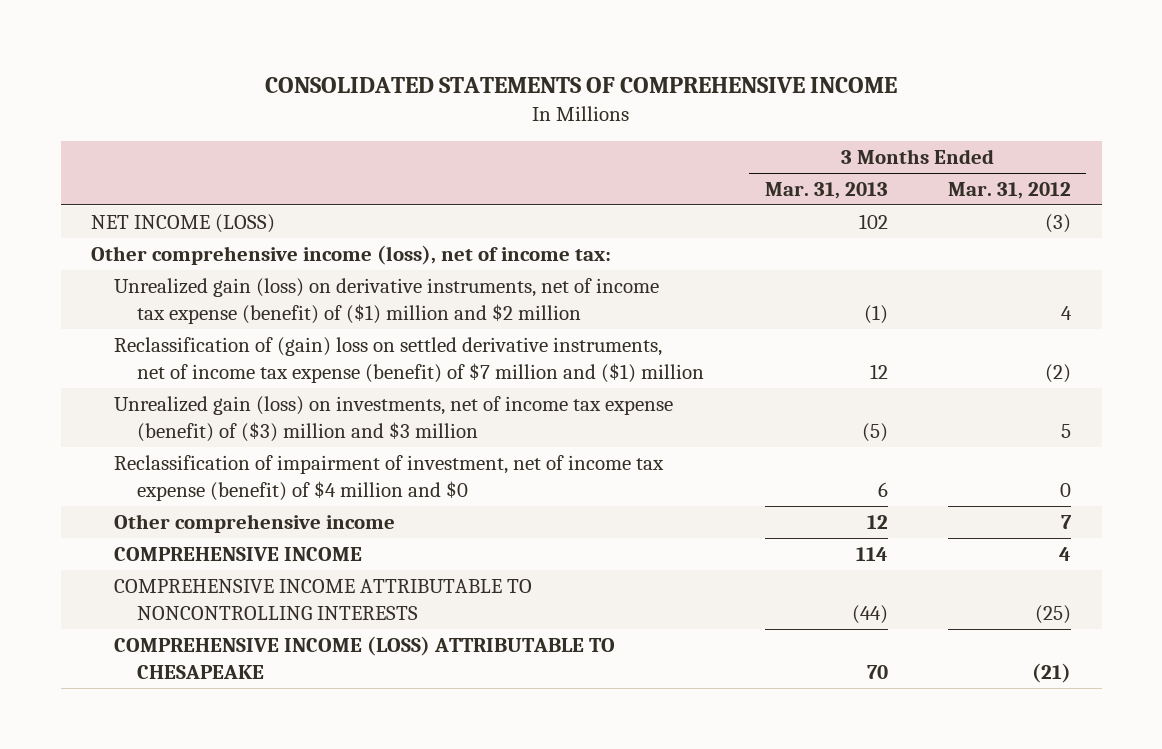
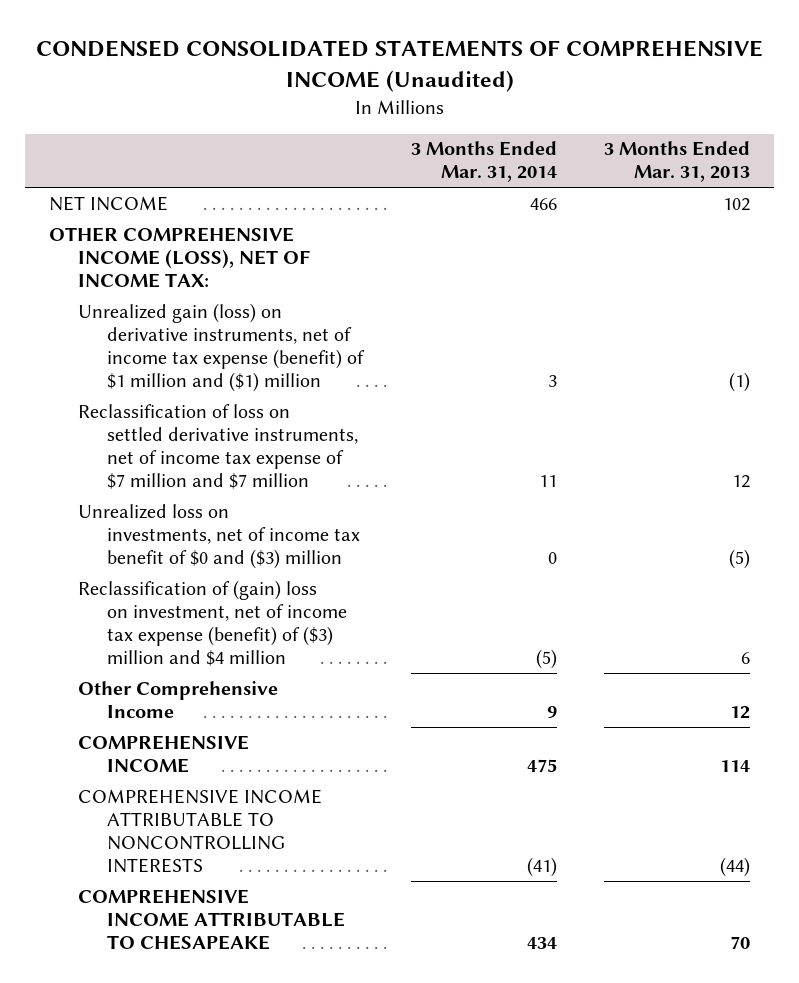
[265,76,898,93] CONSOLIDATED STATEMENTS OF COMPREHENSIVE INCOME -> [35,39,763,92] CONDENSED CONSOLIDATED STATEMENTS OF COMPREHENSIVE INCOME (Unaudited)
[948,181,1072,199] Mar. 31, 2012 -> none
none -> [410,141,557,183] 3 Months Ended Mar. 31, 2014
[91,213,276,233] NET INCOME (LOSS) -> [48,195,168,211] NET INCOME
[91,244,612,265] Other comprehensive income (loss), net of income tax: -> [48,226,311,288] OTHER COMPREHENSIVE INCOME (LOSS), NET OF INCOME TAX:
[113,277,659,324] Unrealized gain (loss) on derivative instruments, net of income tax expense (benefit) of ($1) million and $2 million -> [78,302,366,392] Unrealized gain (loss) on derivative instruments, net of income tax expense (benefit) of $1 million and ($1) million
[113,336,704,383] Reclassification of (gain) loss on settled derivative instruments, net of income tax expense (benefit) of $7 million and ($1) million -> [78,403,359,489] Reclassification of loss on settled derivative instruments, net of income tax expense of $7 million and $7 million
[113,395,673,442] Unrealized gain (loss) on investments, net of income tax expense (benefit) of ($3) million and $3 million -> [78,503,361,569] Unrealized loss on investments, net of income tax benefit of $0 and ($3) million
[113,454,664,501] Reclassification of impairment of investment, net of income tax expense (benefit) of $4 million and $0 -> [78,579,348,666] Reclassification of (gain) loss on investment, net of income tax expense (benefit) of ($3) million and $4 million
[113,513,395,533] Other comprehensive income -> [78,680,279,718] Other Comprehensive Income
[113,635,615,679] COMPREHENSIVE INCOME (LOSS) ATTRIBUTABLE TO CHESAPEAKE -> [78,888,346,950] COMPREHENSIVE INCOME ATTRIBUTABLE TO CHESAPEAKE

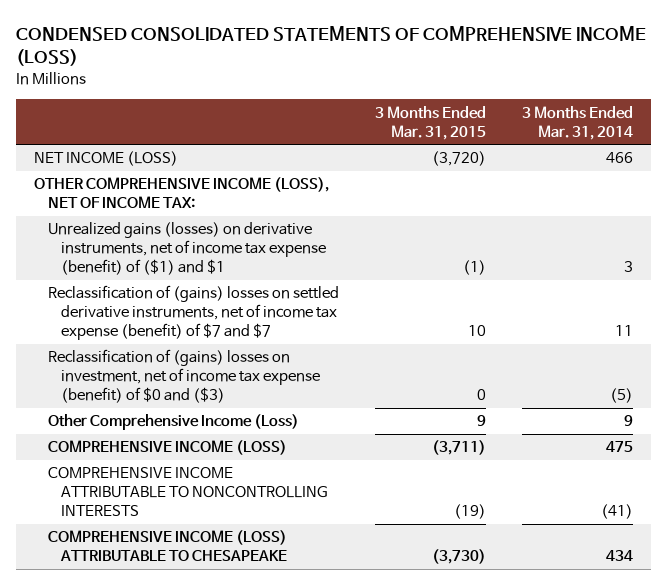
[35,39,763,92] CONDENSED CONSOLIDATED STATEMENTS OF COMPREHENSIVE INCOME (Unaudited) -> [16,25,647,67] CONDENSED CONSOLIDATED STATEMENTS OF COMPREHENSIVE INCOME (LOSS)
[604,141,751,183] 3 Months Ended Mar. 31, 2013 -> none
none -> [374,105,486,140] 3 Months Ended Mar. 31, 2015
[48,195,168,211] NET INCOME -> [34,151,179,167] NET INCOME (LOSS)
[78,503,361,569] Unrealized loss on investments, net of income tax benefit of $0 and ($3) million -> none
[78,302,366,392] Unrealized gain (loss) on derivative instruments, net of income tax expense (benefit) of $1 million and ($1) million -> [47,222,327,276] Unrealized gains (losses) on derivative instruments, net of income tax expense (benefit) of ($1) and $1
[78,403,359,489] Reclassification of loss on settled derivative instruments, net of income tax expense of $7 million and $7 million -> [47,285,339,341] Reclassification of (gains) losses on settled derivative instruments, net of income tax expense (benefit) of $7 and $7
[78,579,348,666] Reclassification of (gain) loss on investment, net of income tax expense (benefit) of ($3) million and $4 million -> [47,349,321,404] Reclassification of (gains) losses on investment, net of income tax expense (benefit) of $0 and ($3)
[78,680,279,718] Other Comprehensive Income -> [47,414,299,431] Other Comprehensive Income (Loss)
[78,734,250,773] COMPREHENSIVE INCOME -> [47,440,287,456] COMPREHENSIVE INCOME (LOSS)
[78,888,346,950] COMPREHENSIVE INCOME ATTRIBUTABLE TO CHESAPEAKE -> [47,530,288,562] COMPREHENSIVE INCOME (LOSS) ATTRIBUTABLE TO CHESAPEAKE

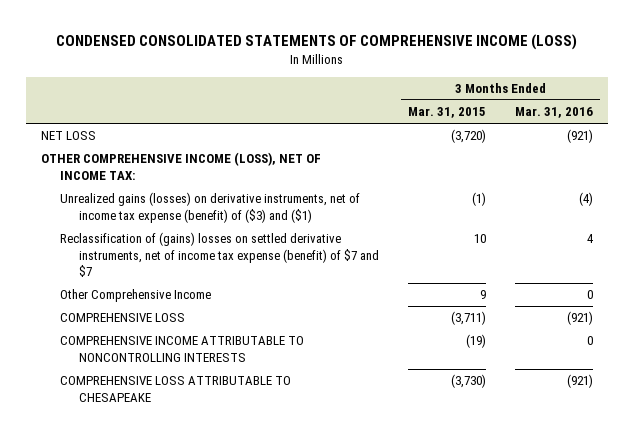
[521,105,633,140] 3 Months Ended Mar. 31, 2014 -> none
none -> [515,107,594,119] Mar. 31, 2016
[34,151,179,167] NET INCOME (LOSS) -> [40,131,96,141] NET LOSS
[47,222,327,276] Unrealized gains (losses) on derivative instruments, net of income tax expense (benefit) of ($1) and $1 -> [59,192,360,223] Unrealized gains (losses) on derivative instruments, net of income tax expense (benefit) of ($3) and ($1)
[47,349,321,404] Reclassification of (gains) losses on investment, net of income tax expense (benefit) of $0 and ($3) -> none
[47,414,299,431] Other Comprehensive Income (Loss) -> [59,289,211,303] Other Comprehensive Income
[47,440,287,456] COMPREHENSIVE INCOME (LOSS) -> [59,313,185,323] COMPREHENSIVE LOSS
[47,530,288,562] COMPREHENSIVE INCOME (LOSS) ATTRIBUTABLE TO CHESAPEAKE -> [59,376,291,402] COMPREHENSIVE LOSS ATTRIBUTABLE TO CHESAPEAKE

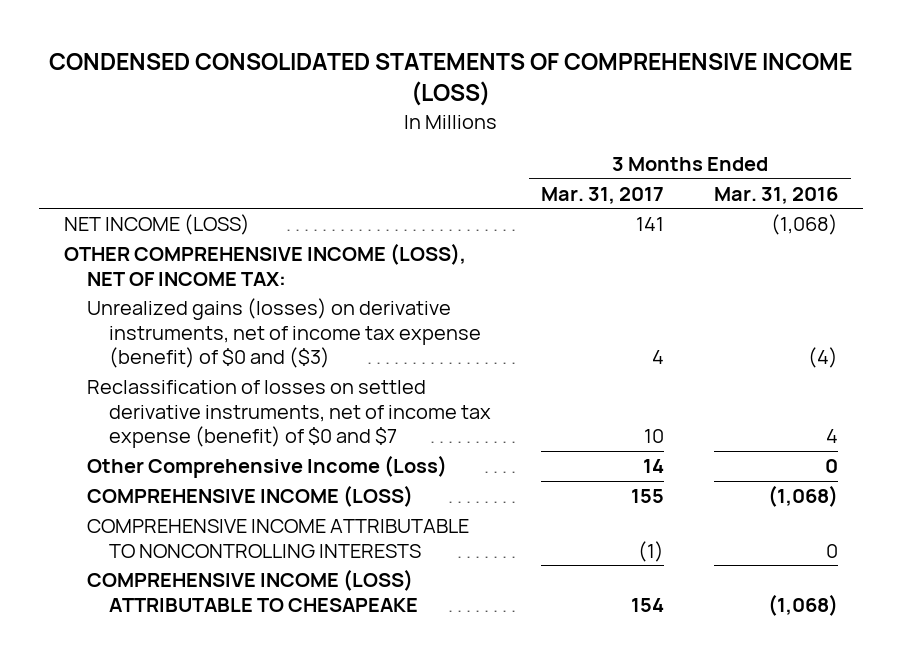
[408,107,487,119] Mar. 31, 2015 -> none
none -> [541,186,665,204] Mar. 31, 2017
[40,131,96,141] NET LOSS -> [64,214,251,236] NET INCOME (LOSS)
[567,129,594,144] (921) -> [771,214,839,236] (1,068)
[59,192,360,223] Unrealized gains (losses) on derivative instruments, net of income tax expense (benefit) of ($3) and ($1) -> [86,298,482,369] Unrealized gains (losses) on derivative instruments, net of income tax expense (benefit) of $0 and ($3)
[59,232,380,278] Reclassification of (gains) losses on settled derivative instruments, net of income tax expense (benefit) of $7 and $7 -> [86,380,492,449] Reclassification of losses on settled derivative instruments, net of income tax expense (benefit) of $0 and $7
[59,289,211,303] Other Comprehensive Income -> [86,455,447,479] Other Comprehensive Income (Loss)
[59,313,185,323] COMPREHENSIVE LOSS -> [86,485,413,508] COMPREHENSIVE INCOME (LOSS)
[567,311,594,326] (921) -> [768,485,839,508] (1,068)
[59,376,291,402] COMPREHENSIVE LOSS ATTRIBUTABLE TO CHESAPEAKE -> [86,569,419,612] COMPREHENSIVE INCOME (LOSS) ATTRIBUTABLE TO CHESAPEAKE
[567,374,594,389] (921) -> [768,593,839,616] (1,068)

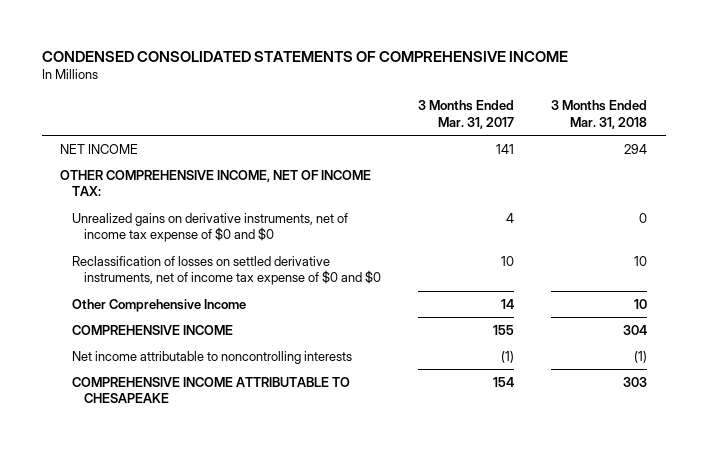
[49,53,853,107] CONDENSED CONSOLIDATED STATEMENTS OF COMPREHENSIVE INCOME (LOSS) -> [41,50,568,62] CONDENSED CONSOLIDATED STATEMENTS OF COMPREHENSIVE INCOME
[714,186,839,204] Mar. 31, 2016 -> none
none -> [551,100,648,130] 3 Months Ended Mar. 31, 2018
[64,214,251,236] NET INCOME (LOSS) -> [59,143,138,154] NET INCOME
[64,243,467,286] OTHER COMPREHENSIVE INCOME (LOSS), NET OF INCOME TAX: -> [59,169,371,197] OTHER COMPREHENSIVE INCOME, NET OF INCOME TAX:
[86,298,482,369] Unrealized gains (losses) on derivative instruments, net of income tax expense (benefit) of $0 and ($3) -> [72,212,349,243] Unrealized gains on derivative instruments, net of income tax expense of $0 and $0
[86,380,492,449] Reclassification of losses on settled derivative instruments, net of income tax expense (benefit) of $0 and $7 -> [72,255,382,286] Reclassification of losses on settled derivative instruments, net of income tax expense of $0 and $0
[86,455,447,479] Other Comprehensive Income (Loss) -> [72,298,247,312] Other Comprehensive Income
[86,485,413,508] COMPREHENSIVE INCOME (LOSS) -> [72,324,234,335] COMPREHENSIVE INCOME
[86,519,469,558] COMPREHENSIVE INCOME ATTRIBUTABLE TO NONCONTROLLING INTERESTS -> [72,350,353,364] Net income attributable to noncontrolling interests
[86,569,419,612] COMPREHENSIVE INCOME (LOSS) ATTRIBUTABLE TO CHESAPEAKE -> [72,376,351,404] COMPREHENSIVE INCOME ATTRIBUTABLE TO CHESAPEAKE

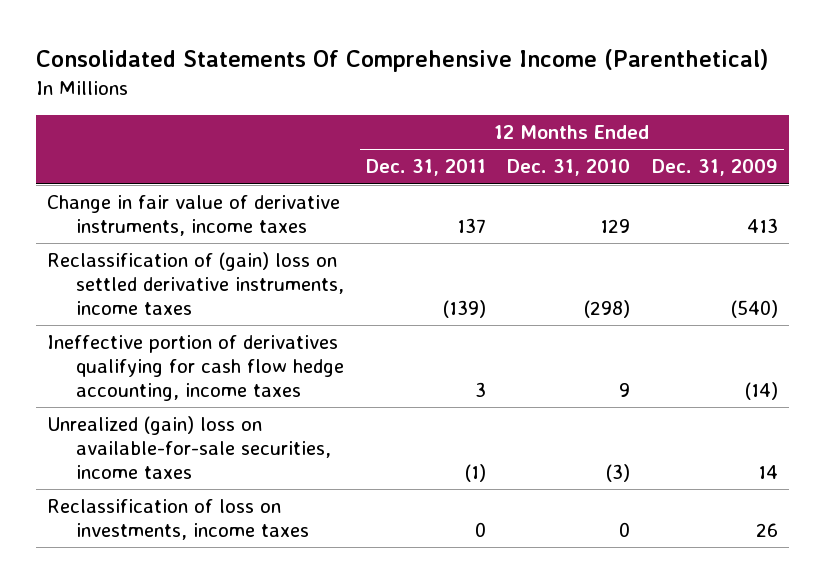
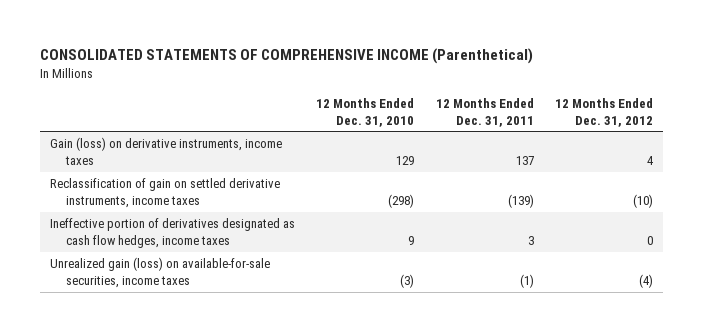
[35,49,768,73] Consolidated Statements Of Comprehensive Income (Parenthetical) -> [39,48,533,65] CONSOLIDATED STATEMENTS OF COMPREHENSIVE INCOME (Parenthetical)
[652,159,779,177] Dec. 31, 2009 -> none
none -> [554,97,653,127] 12 Months Ended Dec. 31, 2012
[46,498,309,540] Reclassification of loss on investments, income taxes -> none
[46,194,340,236] Change in fair value of derivative instruments, income taxes -> [50,137,283,166] Gain (loss) on derivative instruments, income taxes
[46,251,344,315] Reclassification of (gain) loss on settled derivative instruments, income taxes -> [50,178,281,209] Reclassification of gain on settled derivative instruments, income taxes
[46,334,344,401] Ineffective portion of derivatives qualifying for cash flow hedge accounting, income taxes -> [50,218,296,249] Ineffective portion of derivatives designated as cash flow hedges, income taxes
[46,415,331,479] Unrealized (gain) loss on available-for-sale securities, income taxes -> [50,257,271,289] Unrealized gain (loss) on available-for-sale securities, income taxes

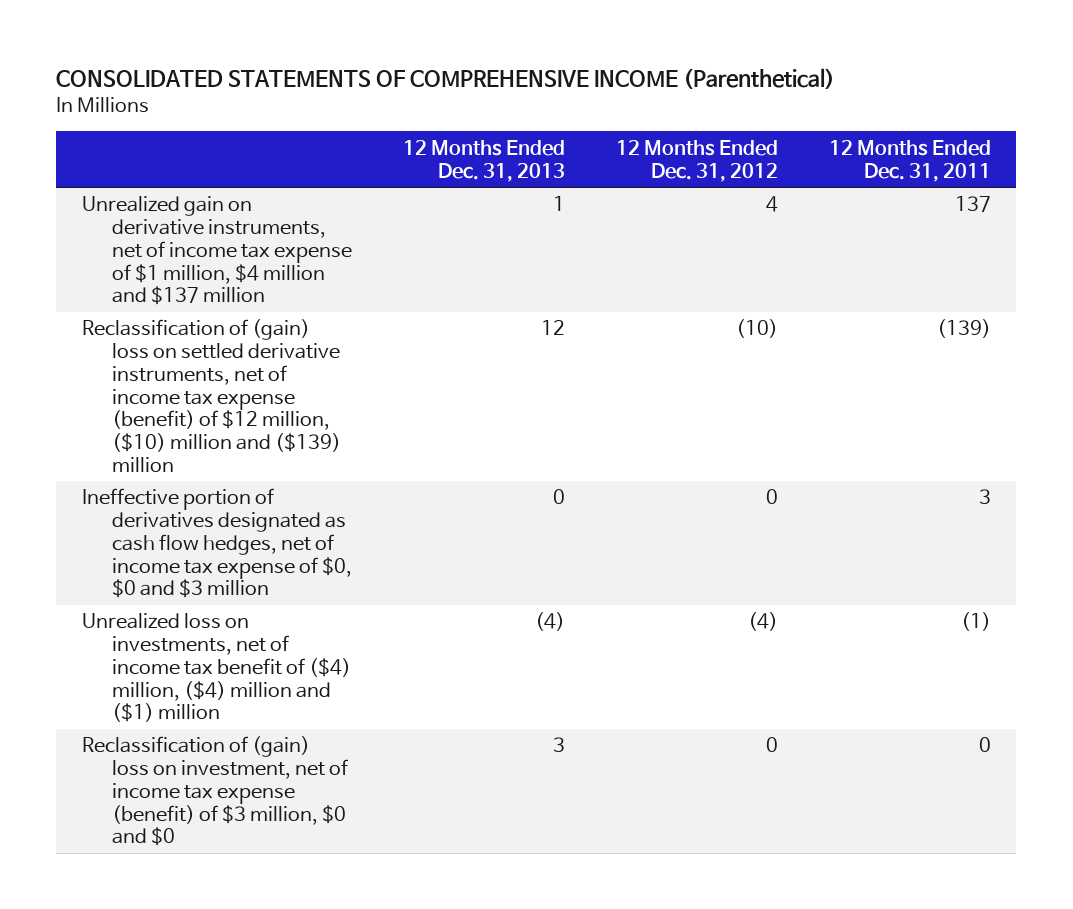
[316,97,415,127] 12 Months Ended Dec. 31, 2010 -> none
none -> [402,139,565,182] 12 Months Ended Dec. 31, 2013
[50,137,283,166] Gain (loss) on derivative instruments, income taxes -> [81,196,352,306] Unrealized gain on derivative instruments, net of income tax expense of $1 million, $4 million and $137 million
[50,178,281,209] Reclassification of gain on settled derivative instruments, income taxes -> [81,319,341,472] Reclassification of (gain) loss on settled derivative instruments, net of income tax expense (benefit) of $12 million, ($10) million and ($139) million
[50,218,296,249] Ineffective portion of derivatives designated as cash flow hedges, income taxes -> [81,488,352,599] Ineffective portion of derivatives designated as cash flow hedges, net of income tax expense of $0, $0 and $3 million
[50,257,271,289] Unrealized gain (loss) on available-for-sale securities, income taxes -> [81,613,351,723] Unrealized loss on investments, net of income tax benefit of ($4) million, ($4) million and ($1) million
none -> [81,736,348,847] Reclassification of (gain) loss on investment, net of income tax expense (benefit) of $3 million, $0 and $0

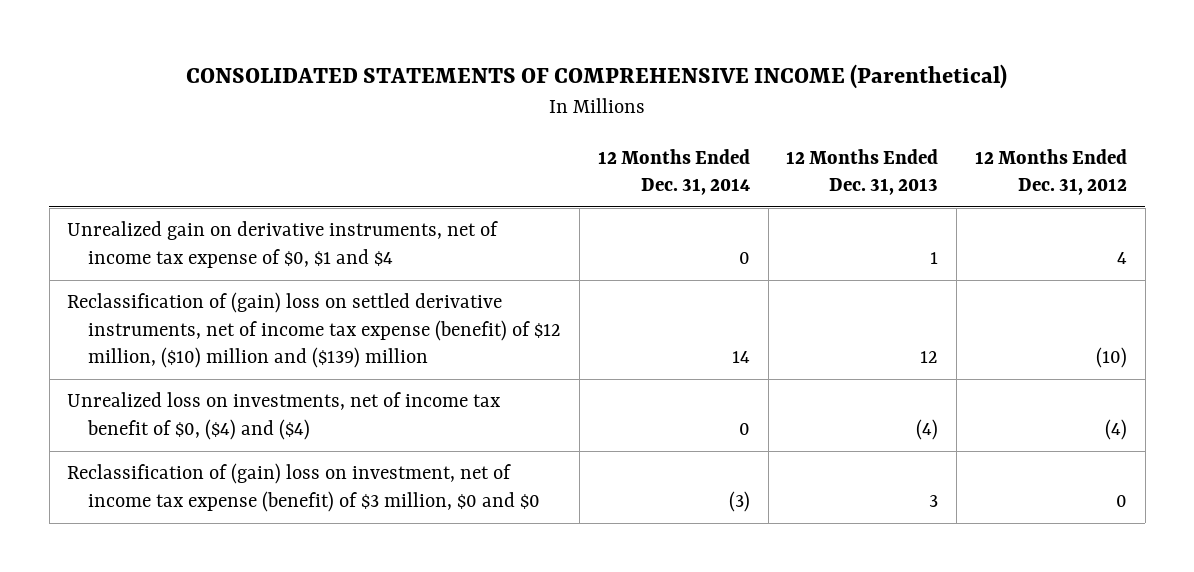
[828,139,991,182] 12 Months Ended Dec. 31, 2011 -> none
none -> [597,148,750,196] 12 Months Ended Dec. 31, 2014
[81,196,352,306] Unrealized gain on derivative instruments, net of income tax expense of $1 million, $4 million and $137 million -> [67,221,499,268] Unrealized gain on derivative instruments, net of income tax expense of $0, $1 and $4
[81,488,352,599] Ineffective portion of derivatives designated as cash flow hedges, net of income tax expense of $0, $0 and $3 million -> none
[81,613,351,723] Unrealized loss on investments, net of income tax benefit of ($4) million, ($4) million and ($1) million -> [67,392,501,440] Unrealized loss on investments, net of income tax benefit of $0, ($4) and ($4)

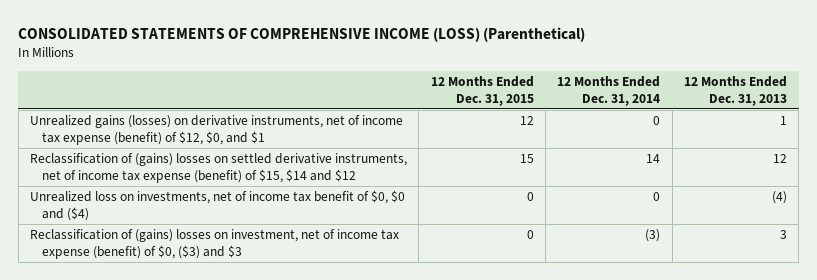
[186,64,1008,90] CONSOLIDATED STATEMENTS OF COMPREHENSIVE INCOME (Parenthetical) -> [18,27,586,43] CONSOLIDATED STATEMENTS OF COMPREHENSIVE INCOME (LOSS) (Parenthetical)
[974,148,1127,196] 12 Months Ended Dec. 31, 2012 -> none
none -> [430,75,534,106] 12 Months Ended Dec. 31, 2015
[67,221,499,268] Unrealized gain on derivative instruments, net of income tax expense of $0, $1 and $4 -> [30,115,404,145] Unrealized gains (losses) on derivative instruments, net of income tax expense (benefit) of $12, $0, and $1
[67,292,562,369] Reclassification of (gain) loss on settled derivative instruments, net of income tax expense (benefit) of $12 million, ($10) million and ($139) million -> [30,153,408,183] Reclassification of (gains) losses on settled derivative instruments, net of income tax expense (benefit) of $15, $14 and $12
[67,392,501,440] Unrealized loss on investments, net of income tax benefit of $0, ($4) and ($4) -> [30,190,406,221] Unrealized loss on investments, net of income tax benefit of $0, $0 and ($4)
[67,463,541,512] Reclassification of (gain) loss on investment, net of income tax expense (benefit) of $3 million, $0 and $0 -> [30,229,400,259] Reclassification of (gains) losses on investment, net of income tax expense (benefit) of $0, ($3) and $3

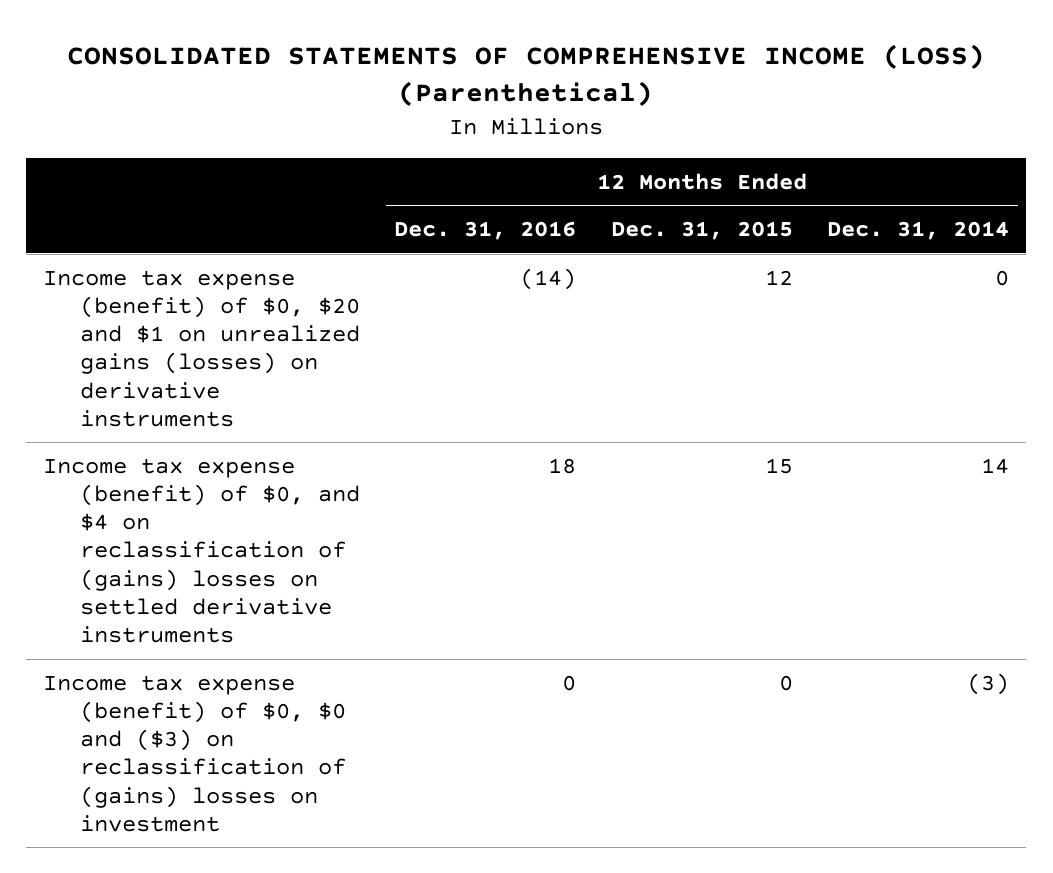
[684,75,788,106] 12 Months Ended Dec. 31, 2013 -> none
none -> [394,221,577,241] Dec. 31, 2016
[30,190,406,221] Unrealized loss on investments, net of income tax benefit of $0, $0 and ($4) -> none
[30,115,404,145] Unrealized gains (losses) on derivative instruments, net of income tax expense (benefit) of $12, $0, and $1 -> [43,269,360,427] Income tax expense (benefit) of $0, $20 and $1 on unrealized gains (losses) on derivative instruments
[30,153,408,183] Reclassification of (gains) losses on settled derivative instruments, net of income tax expense (benefit) of $15, $14 and $12 -> [43,457,360,644] Income tax expense (benefit) of $0, and $4 on reclassification of (gains) losses on settled derivative instruments
[30,229,400,259] Reclassification of (gains) losses on investment, net of income tax expense (benefit) of $0, ($3) and $3 -> [43,674,346,832] Income tax expense (benefit) of $0, $0 and ($3) on reclassification of (gains) losses on investment

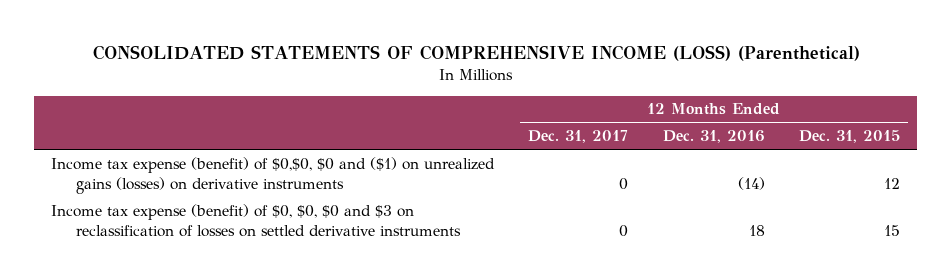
[827,221,1010,241] Dec. 31, 2014 -> none
none -> [528,130,629,144] Dec. 31, 2017
[43,674,346,832] Income tax expense (benefit) of $0, $0 and ($3) on reclassification of (gains) losses on investment -> none
[43,269,360,427] Income tax expense (benefit) of $0, $20 and $1 on unrealized gains (losses) on derivative instruments -> [51,156,496,194] Income tax expense (benefit) of $0,$0, $0 and ($1) on unrealized gains (losses) on derivative instruments
[43,457,360,644] Income tax expense (benefit) of $0, and $4 on reclassification of (gains) losses on settled derivative instruments -> [51,203,461,237] Income tax expense (benefit) of $0, $0, $0 and $3 on reclassification of losses on settled derivative instruments

